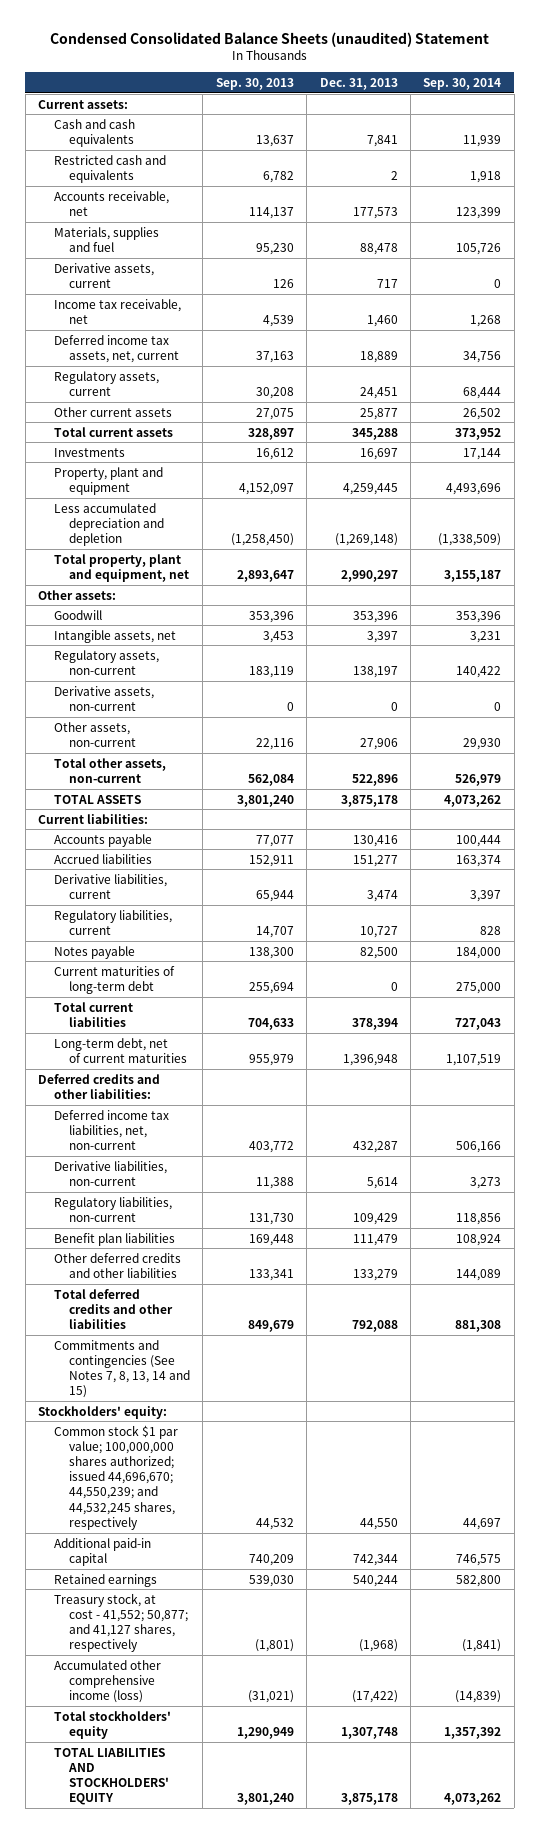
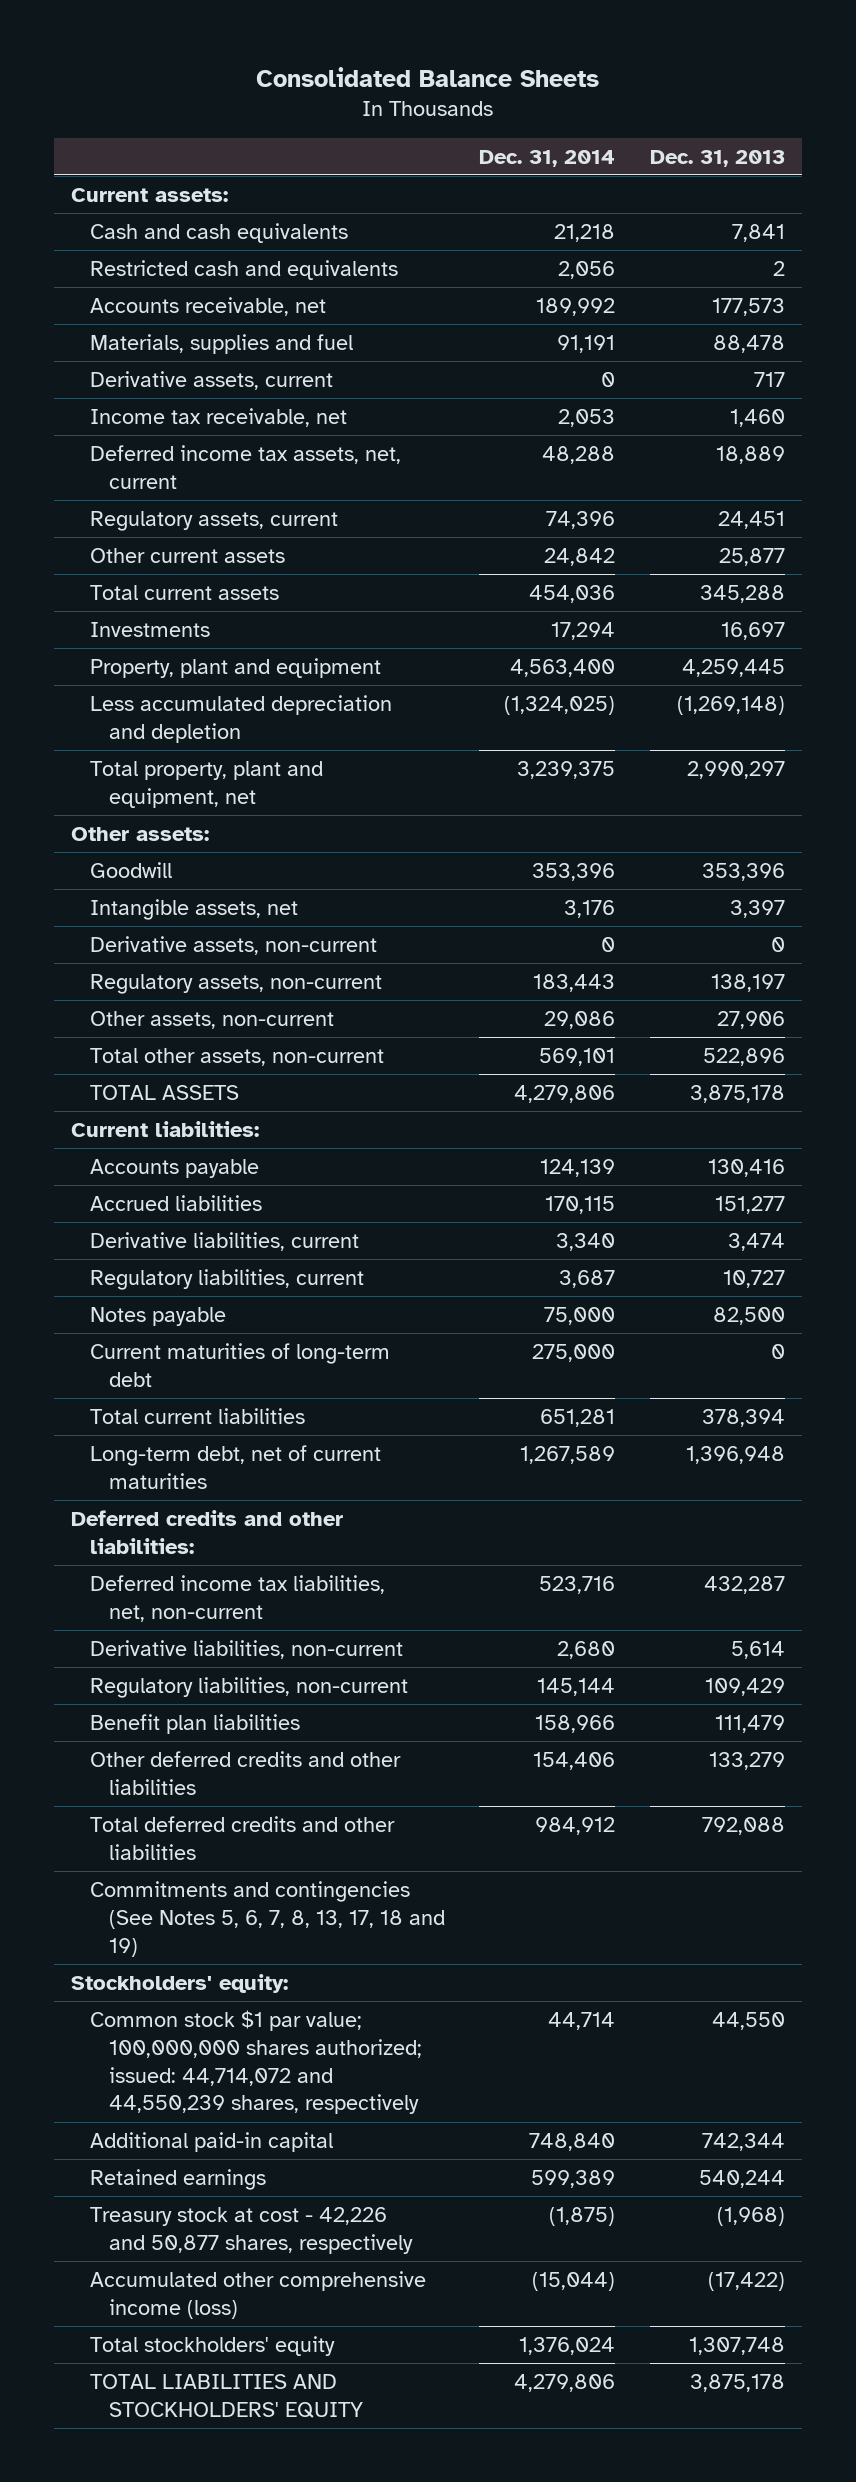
[49,32,489,48] Condensed Consolidated Balance Sheets (unaudited) Statement -> [255,67,599,88] Consolidated Balance Sheets
[215,77,294,90] Sep. 30, 2013 -> none
[423,77,502,90] Sep. 30, 2014 -> none
none -> [479,149,616,167] Dec. 31, 2014
[53,649,159,675] Regulatory assets, non-current -> [89,973,382,994] Regulatory assets, non-current
[53,1339,191,1399] Commitments and contingencies (See Notes 7, 8, 13, 14 and 15) -> [89,1880,445,1957] Commitments and contingencies (See Notes 5, 6, 7, 8, 13, 17, 18 and 19)
[53,1424,178,1530] Common stock $1 par value; 100,000,000 shares authorized; issued 44,696,670; 44,550,239; and 44,532,245 shares, respectively -> [89,2009,422,2115] Common stock $1 par value; 100,000,000 shares authorized; issued: 44,714,072 and 44,550,239 shares, respectively
[53,1592,189,1653] Treasury stock, at cost - 41,552; 50,877; and 41,127 shares, respectively -> [89,2206,413,2254] Treasury stock at cost - 42,226 and 50,877 shares, respectively

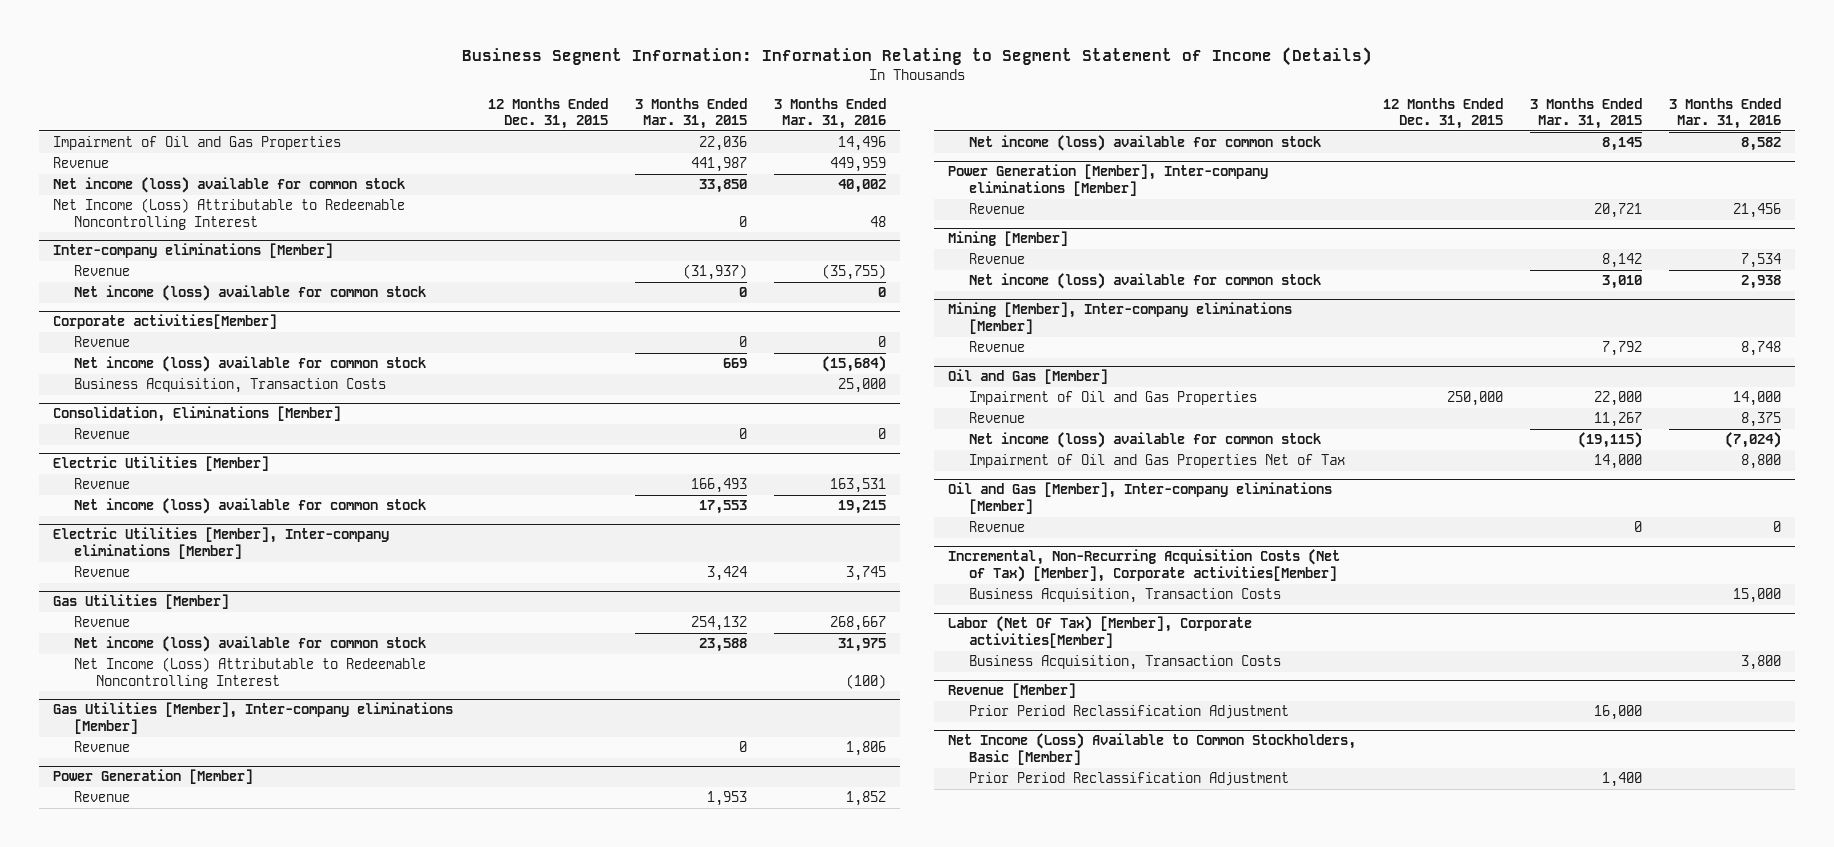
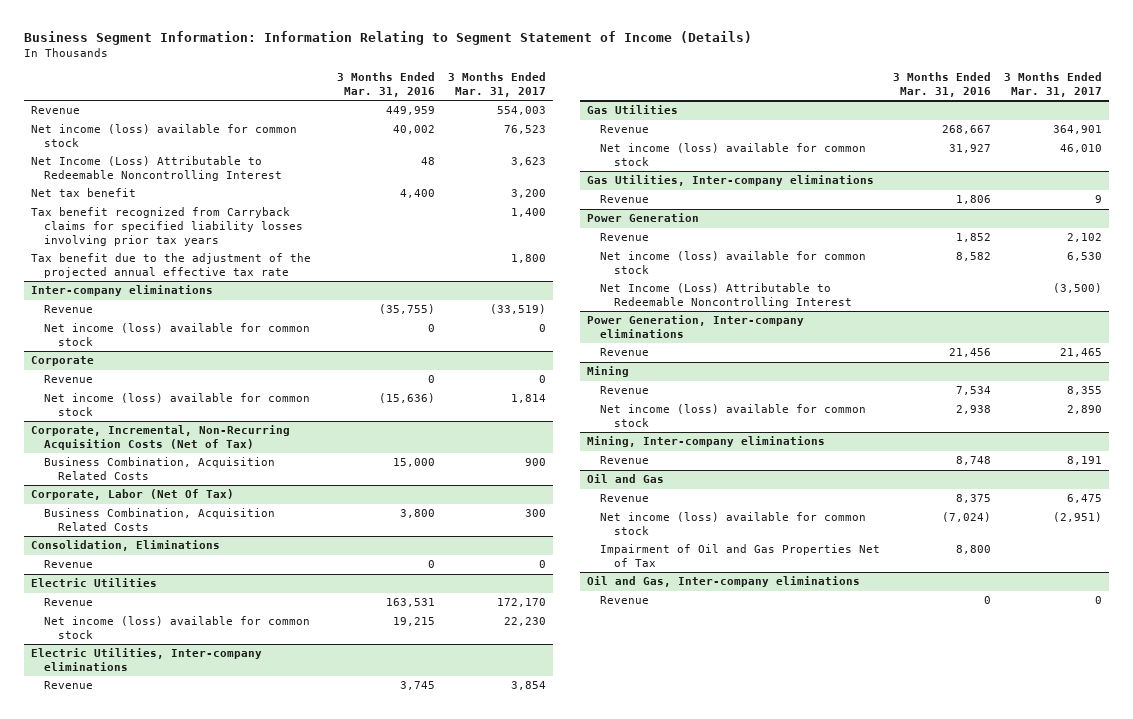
[487,97,608,130] 12 Months Ended Dec. 31, 2015 -> none
[634,97,747,130] 3 Months Ended Mar. 31, 2015 -> none
none -> [448,72,547,98] 3 Months Ended Mar. 31, 2017
[52,136,341,151] Impairment of Oil and Gas Properties -> none
none -> [30,188,136,198] Net tax benefit
none -> [30,207,304,247] Tax benefit recognized from Carryback claims for specified liability losses involving prior tax years
none -> [30,253,311,279] Tax benefit due to the adjustment of the projected annual effective tax rate
[52,243,333,259] Inter-company eliminations [Member] -> [30,285,213,297] Inter-company eliminations
[52,314,277,330] Corporate activities[Member] -> [30,356,94,367] Corporate
[822,356,887,373] (15,684) -> [379,393,436,404] (15,636)
none -> [30,425,290,451] Corporate, Incremental, Non-Recurring Acquisition Costs (Net of Tax)
[74,378,387,394] Business Acquisition, Transaction Costs -> [44,457,276,481] Business Combination, Acquisition Related Costs
[838,378,887,394] 25,000 -> [393,458,436,468] 15,000
none -> [30,489,234,501] Corporate, Labor (Net Of Tax)
none -> [44,508,276,532] Business Combination, Acquisition Related Costs
[52,406,341,423] Consolidation, Eliminations [Member] -> [30,540,220,552] Consolidation, Eliminations
[52,456,269,472] Electric Utilities [Member] -> [30,578,157,588] Electric Utilities
[52,527,389,560] Electric Utilities [Member], Inter-company eliminations [Member] -> [30,648,262,672] Electric Utilities, Inter-company eliminations
[52,594,229,610] Gas Utilities [Member] -> [586,105,678,115] Gas Utilities
[74,657,427,689] Net Income (Loss) Attributable to Redeemable Noncontrolling Interest -> none
[838,638,887,653] 31,975 -> [949,144,992,154] 31,927
[52,702,453,735] Gas Utilities [Member], Inter-company eliminations [Member] -> [586,175,874,187] Gas Utilities, Inter-company eliminations
[52,769,253,785] Power Generation [Member] -> [586,213,699,223] Power Generation
none -> [600,283,852,309] Net Income (Loss) Attributable to Redeemable Noncontrolling Interest
[947,164,1268,197] Power Generation [Member], Inter-company eliminations [Member] -> [586,315,804,339] Power Generation, Inter-company eliminations
[947,231,1068,247] Mining [Member] -> [586,366,629,378] Mining
[947,302,1292,335] Mining [Member], Inter-company eliminations [Member] -> [586,436,825,448] Mining, Inter-company eliminations
[969,391,1258,406] Impairment of Oil and Gas Properties -> none
[947,369,1108,385] Oil and Gas [Member] -> [586,474,664,484] Oil and Gas
[947,482,1332,515] Oil and Gas [Member], Inter-company eliminations [Member] -> [586,576,860,588] Oil and Gas, Inter-company eliminations
[947,549,1340,583] Incremental, Non-Recurring Acquisition Costs (Net of Tax) [Member], Corporate activities[Member] -> none
[969,588,1282,604] Business Acquisition, Transaction Costs -> none
[947,616,1252,649] Labor (Net Of Tax) [Member], Corporate activities[Member] -> none
[969,655,1282,671] Business Acquisition, Transaction Costs -> none
[947,683,1076,699] Revenue [Member] -> none
[969,705,1290,720] Prior Period Reclassification Adjustment -> none
[947,733,1356,766] Net Income (Loss) Available to Common Stockholders, Basic [Member] -> none
[969,772,1290,787] Prior Period Reclassification Adjustment -> none

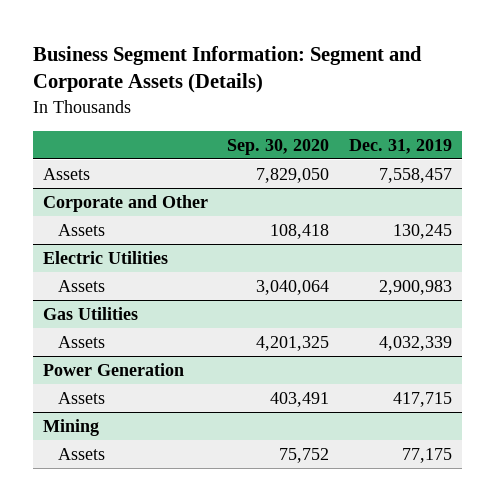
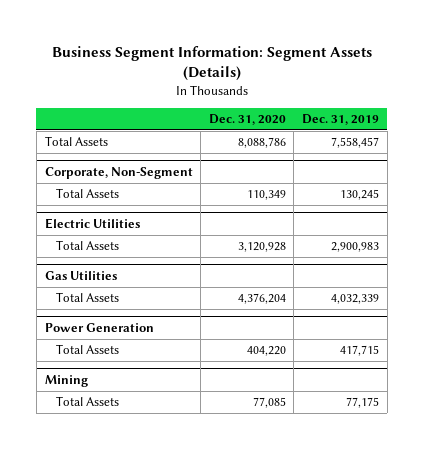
[32,45,422,94] Business Segment Information: Segment and Corporate Assets (Details) -> [51,45,372,82] Business Segment Information: Segment Assets (Details)
[227,138,330,155] Sep. 30, 2020 -> none
none -> [208,114,286,126] Dec. 31, 2020
[42,168,90,181] Assets -> [44,136,108,147] Total Assets
[42,195,208,213] Corporate and Other -> [44,167,193,180] Corporate, Non-Segment
[57,224,105,237] Assets -> [55,188,119,199] Total Assets
[57,280,105,293] Assets -> [55,240,119,251] Total Assets
[57,336,105,349] Assets -> [55,292,119,303] Total Assets
[57,392,105,405] Assets -> [55,344,119,355] Total Assets
[57,448,105,461] Assets -> [55,396,119,407] Total Assets

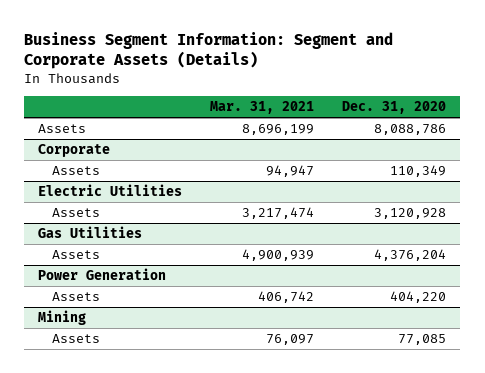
[51,45,372,82] Business Segment Information: Segment Assets (Details) -> [24,31,394,70] Business Segment Information: Segment and Corporate Assets (Details)
[302,114,380,126] Dec. 31, 2019 -> none
none -> [210,101,315,115] Mar. 31, 2021
[44,136,108,147] Total Assets -> [38,124,87,134] Assets
[44,167,193,180] Corporate, Non-Segment -> [38,144,111,158] Corporate
[55,188,119,199] Total Assets -> [51,166,100,176] Assets
[55,240,119,251] Total Assets -> [51,208,100,218] Assets
[55,292,119,303] Total Assets -> [51,250,100,260] Assets
[55,344,119,355] Total Assets -> [51,292,100,302] Assets
[55,396,119,407] Total Assets -> [51,334,100,344] Assets

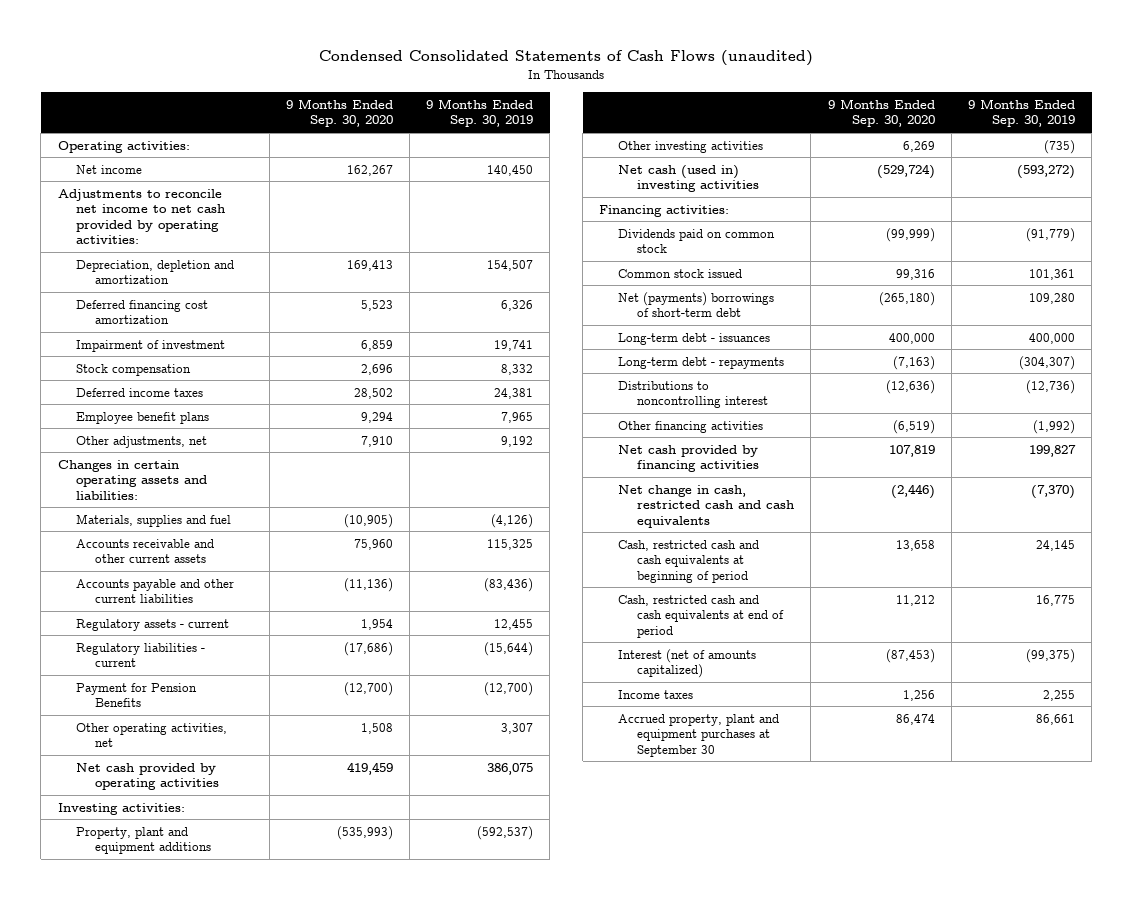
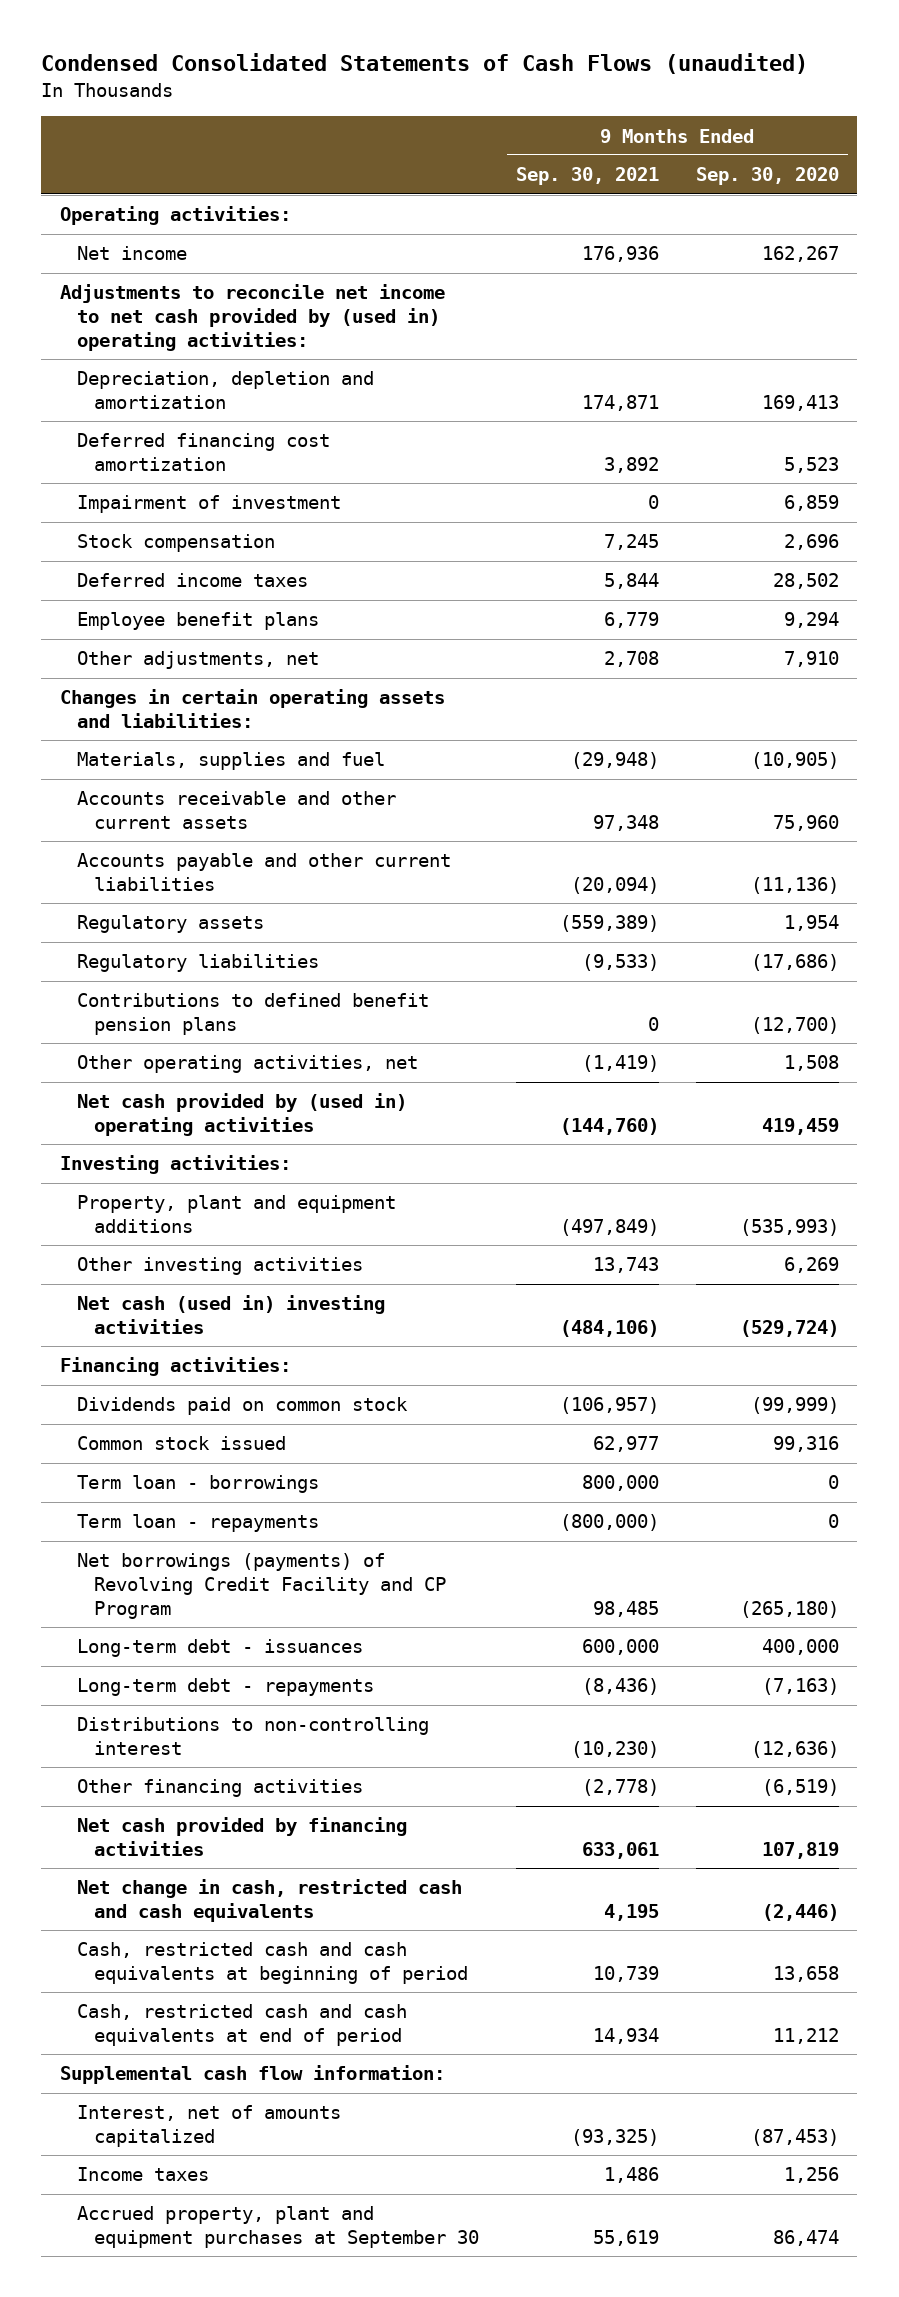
[426,99,534,128] 9 Months Ended Sep. 30, 2019 -> none
none -> [515,167,659,186] Sep. 30, 2021
[57,188,226,244] Adjustments to reconcile net income to net cash provided by operating activities: -> [59,284,445,351] Adjustments to reconcile net income to net cash provided by (used in) operating activities:
[76,618,230,631] Regulatory assets - current -> [76,915,264,934] Regulatory assets
[76,642,206,668] Regulatory liabilities - current -> [76,954,319,973] Regulatory liabilities
[76,682,198,708] Payment for Pension Benefits -> [76,993,429,1035] Contributions to defined benefit pension plans
[76,762,220,791] Net cash provided by operating activities -> [76,1093,407,1136] Net cash provided by (used in) operating activities
none -> [76,1475,319,1494] Term loan - borrowings
none -> [76,1514,319,1533] Term loan - repayments
[618,291,775,318] Net (payments) borrowings of short-term debt -> [76,1553,446,1619] Net borrowings (payments) of Revolving Credit Facility and CP Program
[618,380,769,409] Distributions to noncontrolling interest -> [76,1717,429,1755] Distributions to non-controlling interest
none -> [59,2065,445,2085] Supplemental cash flow information:
[618,648,757,679] Interest (net of amounts capitalized) -> [76,2105,341,2147] Interest, net of amounts capitalized

